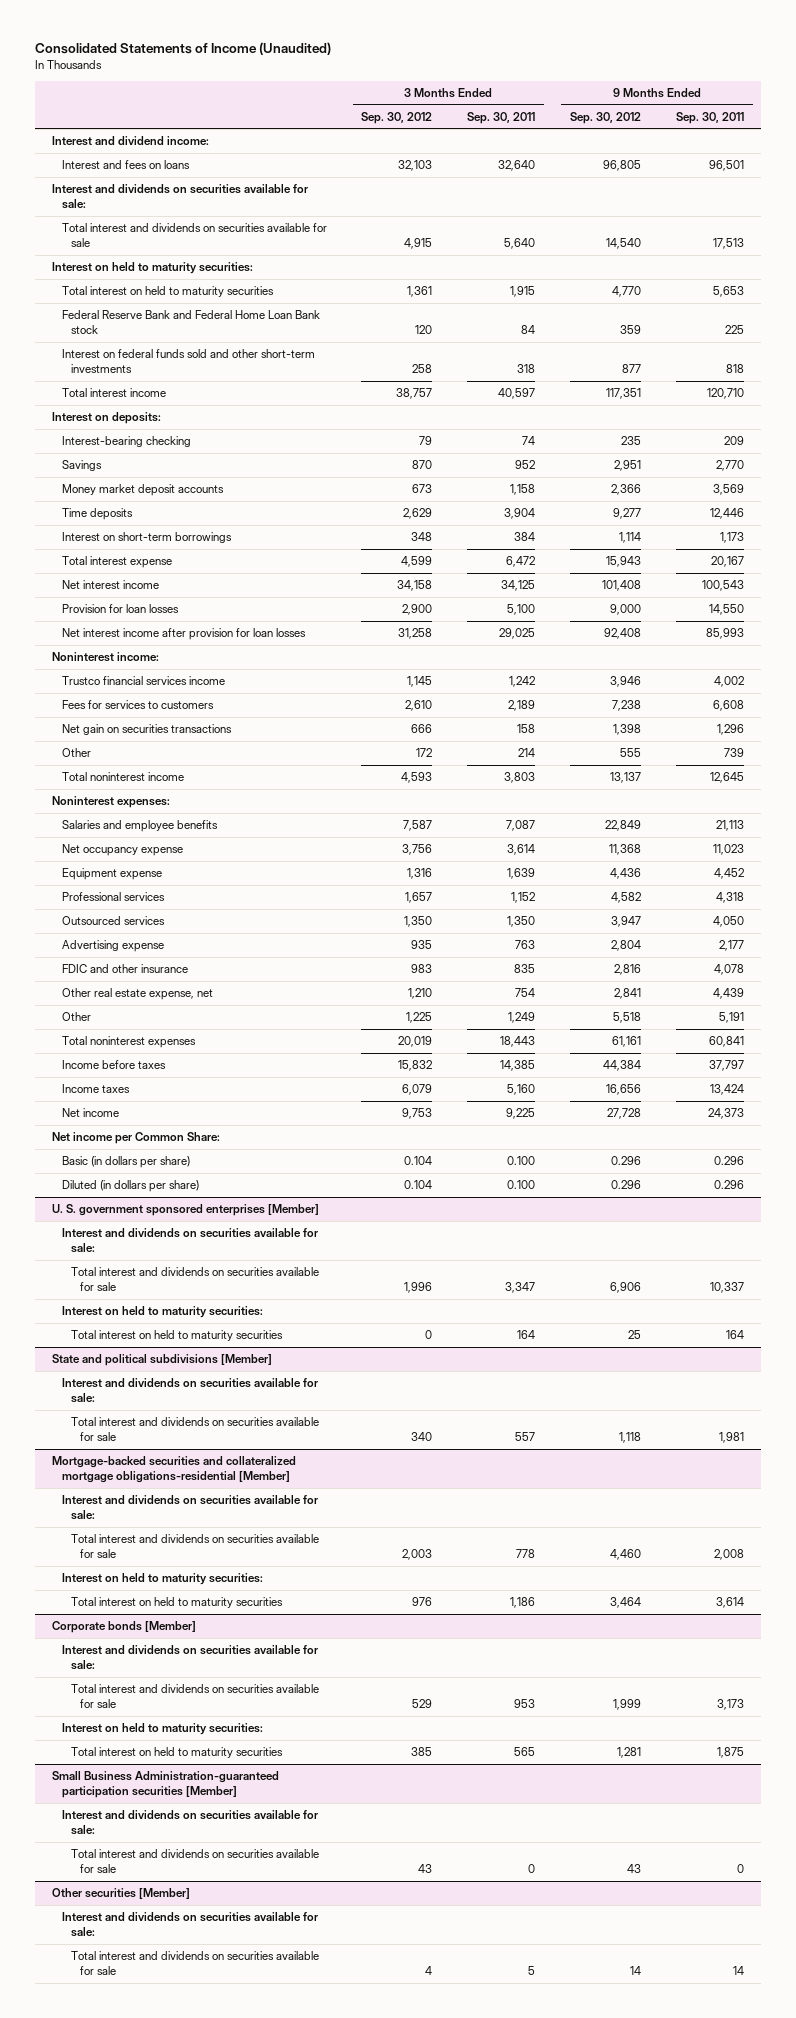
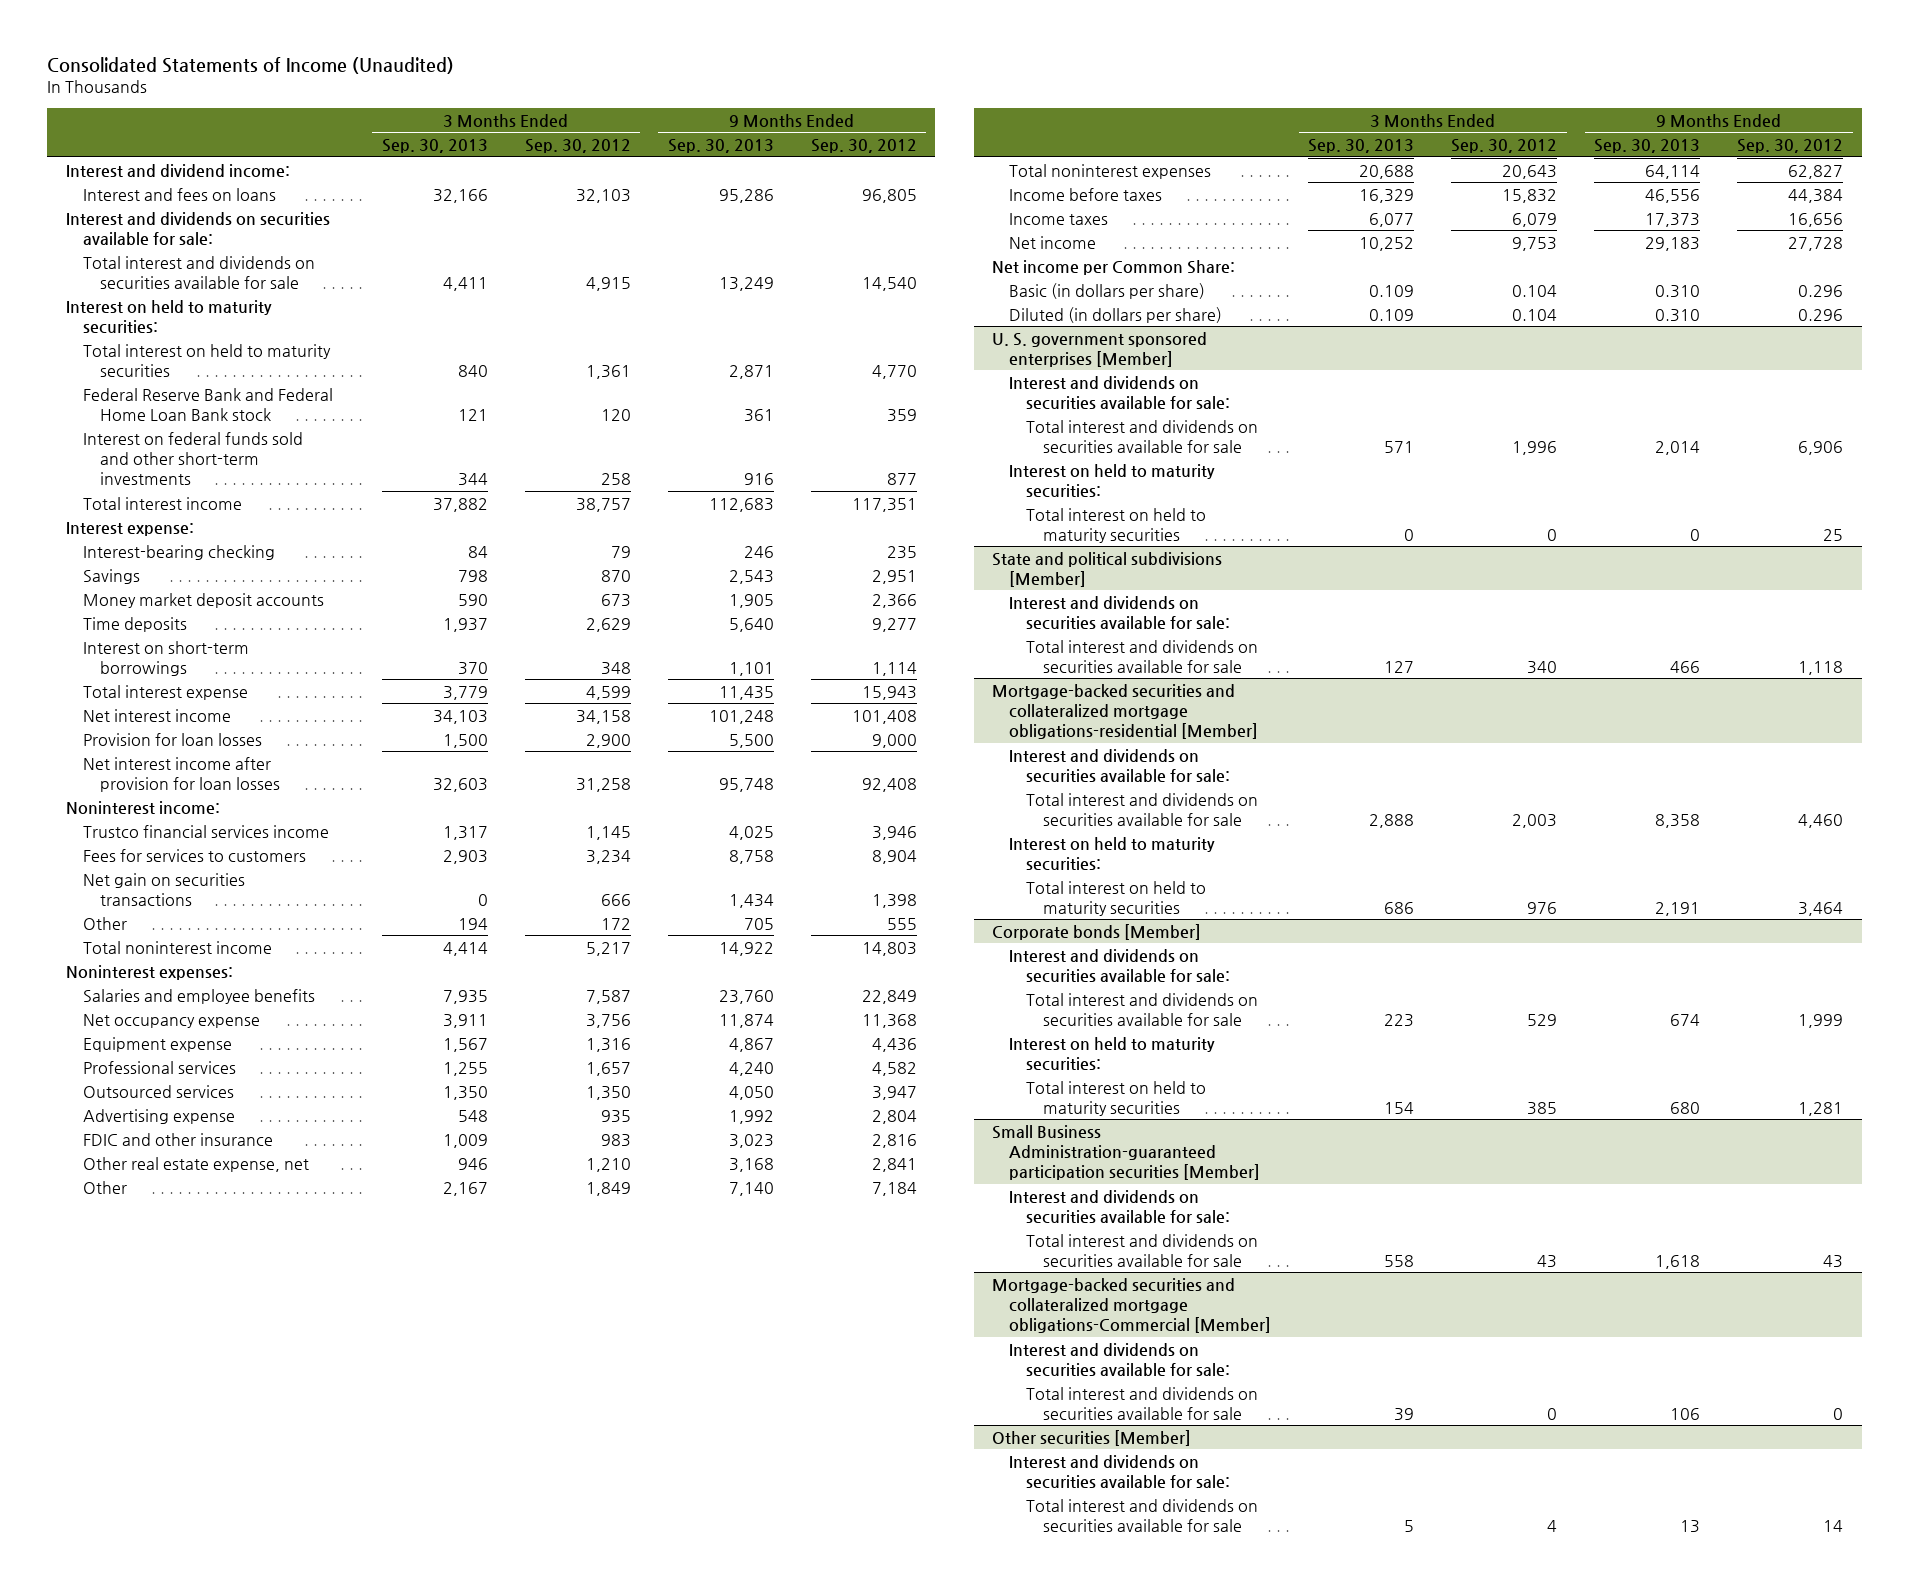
[467,111,536,124] Sep. 30, 2011 -> none
[676,111,745,124] Sep. 30, 2011 -> none
none -> [381,138,488,153] Sep. 30, 2013
none -> [667,138,774,153] Sep. 30, 2013
[52,412,162,425] Interest on deposits: -> none
none -> [65,521,194,536] Interest expense:
[405,700,433,712] 2,610 -> [585,849,631,864] 3,234
[612,700,642,712] 7,238 -> [871,849,917,864] 8,904
[401,772,433,784] 4,593 -> [585,941,631,956] 5,217
[610,772,642,784] 13,137 -> [861,941,917,956] 14,803
[406,1012,433,1024] 1,225 -> [585,1181,631,1196] 1,849
[613,1012,642,1024] 5,518 -> [871,1181,917,1196] 7,184
[398,1036,433,1048] 20,019 -> [1502,164,1558,179] 20,643
[612,1036,642,1048] 61,161 -> [1788,164,1844,179] 62,827
none -> [992,1277,1272,1333] Mortgage-backed securities and collateralized mortgage obligations-Commercial [Member]
none -> [1009,1342,1231,1377] Interest and dividends on securities available for sale:
none -> [1026,1386,1259,1420] Total interest and dividends on securities available for sale

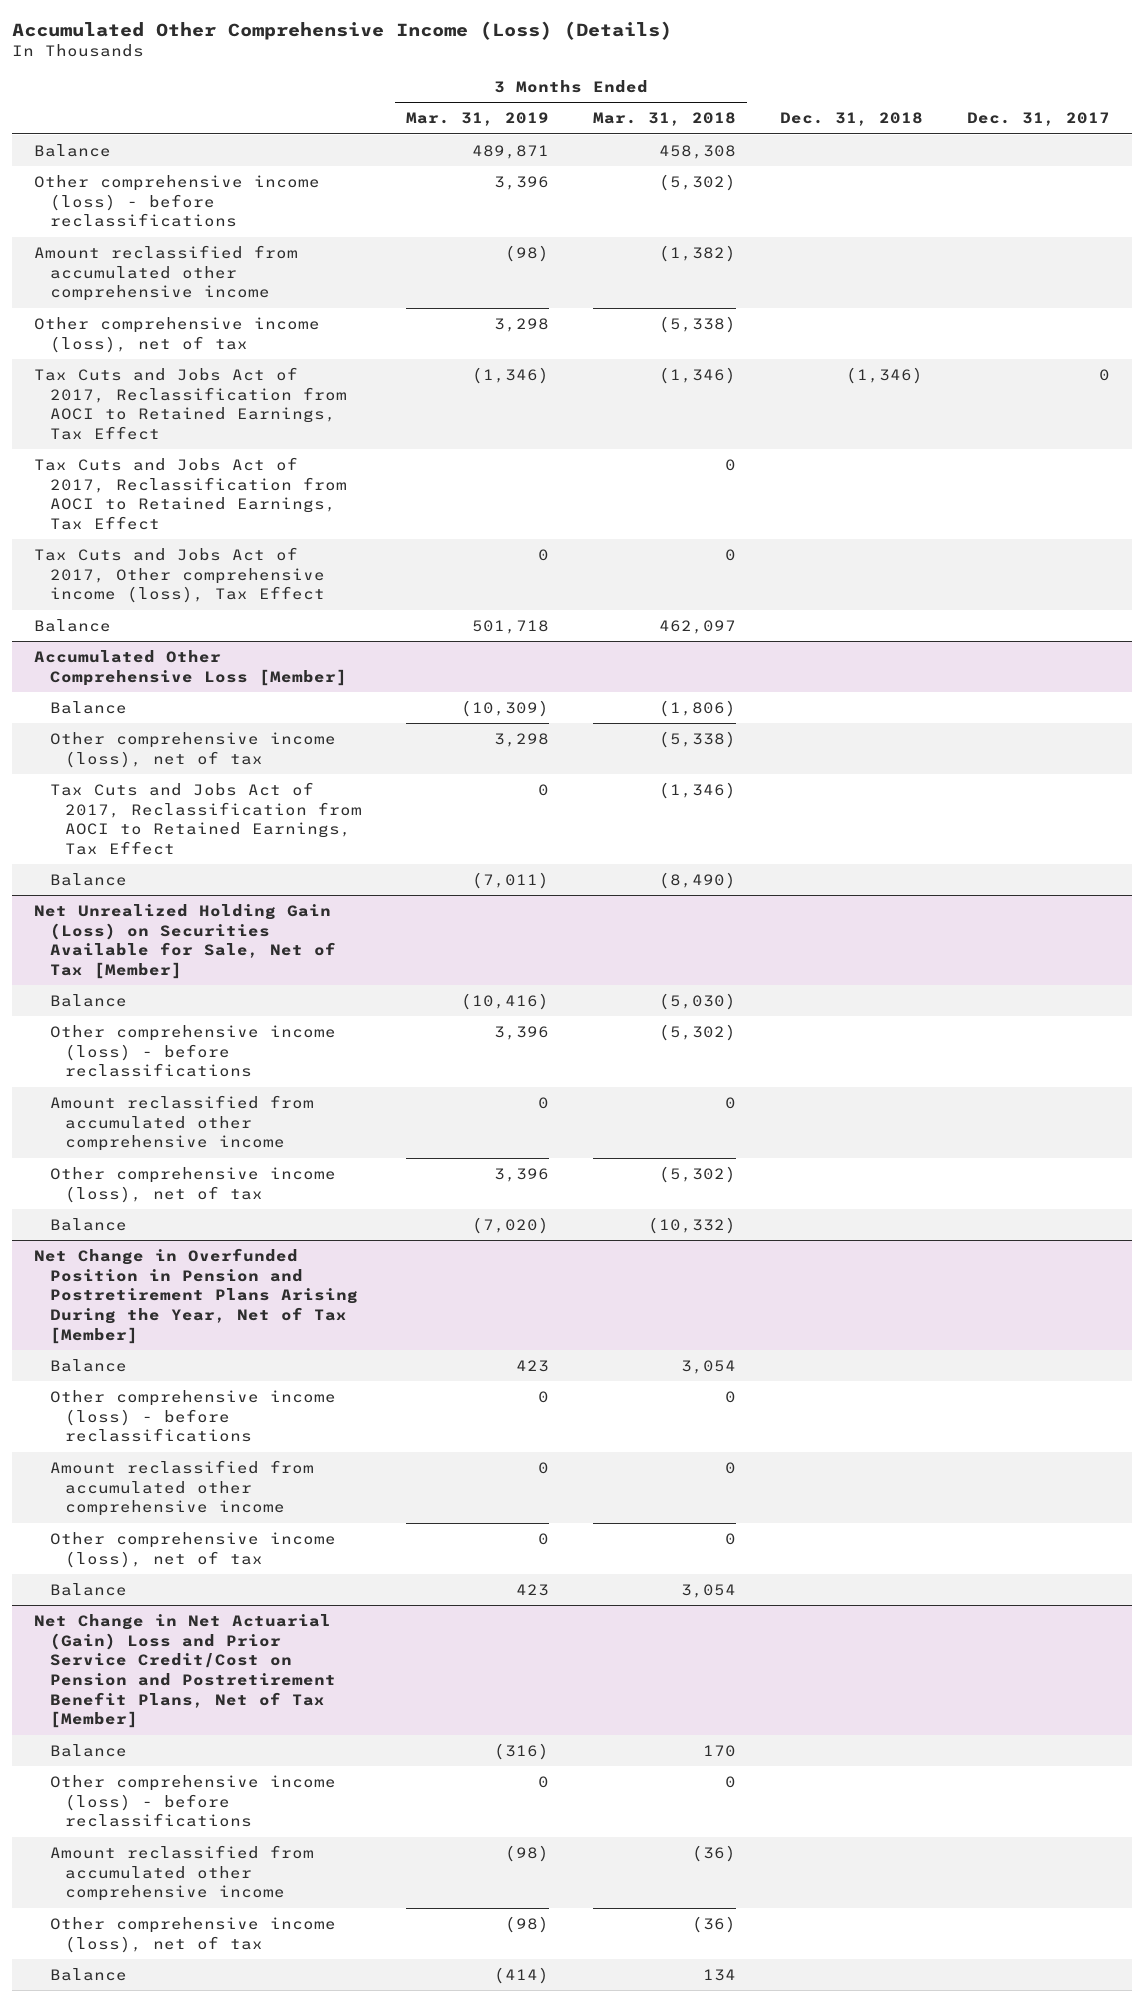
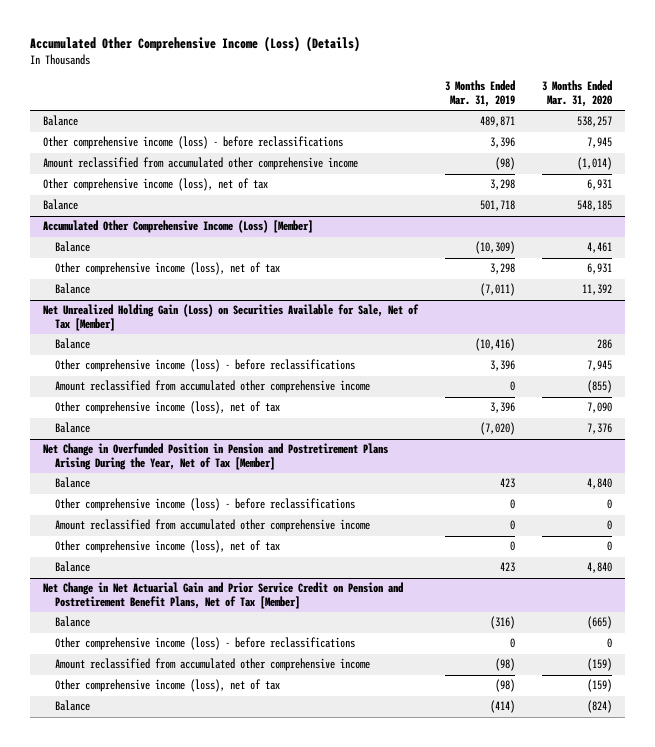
[593,112,737,127] Mar. 31, 2018 -> none
[780,112,924,127] Dec. 31, 2018 -> none
[967,112,1111,127] Dec. 31, 2017 -> none
none -> [541,80,612,108] 3 Months Ended Mar. 31, 2020
[34,366,347,440] Tax Cuts and Jobs Act of 2017, Reclassification from AOCI to Retained Earnings, Tax Effect -> none
[34,456,347,530] Tax Cuts and Jobs Act of 2017, Reclassification from AOCI to Retained Earnings, Tax Effect -> none
[34,546,325,604] Tax Cuts and Jobs Act of 2017, Other comprehensive income (loss), Tax Effect -> none
[34,649,347,686] Accumulated Other Comprehensive Loss [Member] -> [43,220,314,234] Accumulated Other Comprehensive Income (Loss) [Member]
[49,781,363,855] Tax Cuts and Jobs Act of 2017, Reclassification from AOCI to Retained Earnings, Tax Effect -> none
[34,1613,336,1729] Net Change in Net Actuarial (Gain) Loss and Prior Service Credit/Cost on Pension and Postretirement Benefit Plans, Net of Tax [Member] -> [43,582,404,610] Net Change in Net Actuarial Gain and Prior Service Credit on Pension and Postretirement Benefit Plans, Net of Tax [Member]

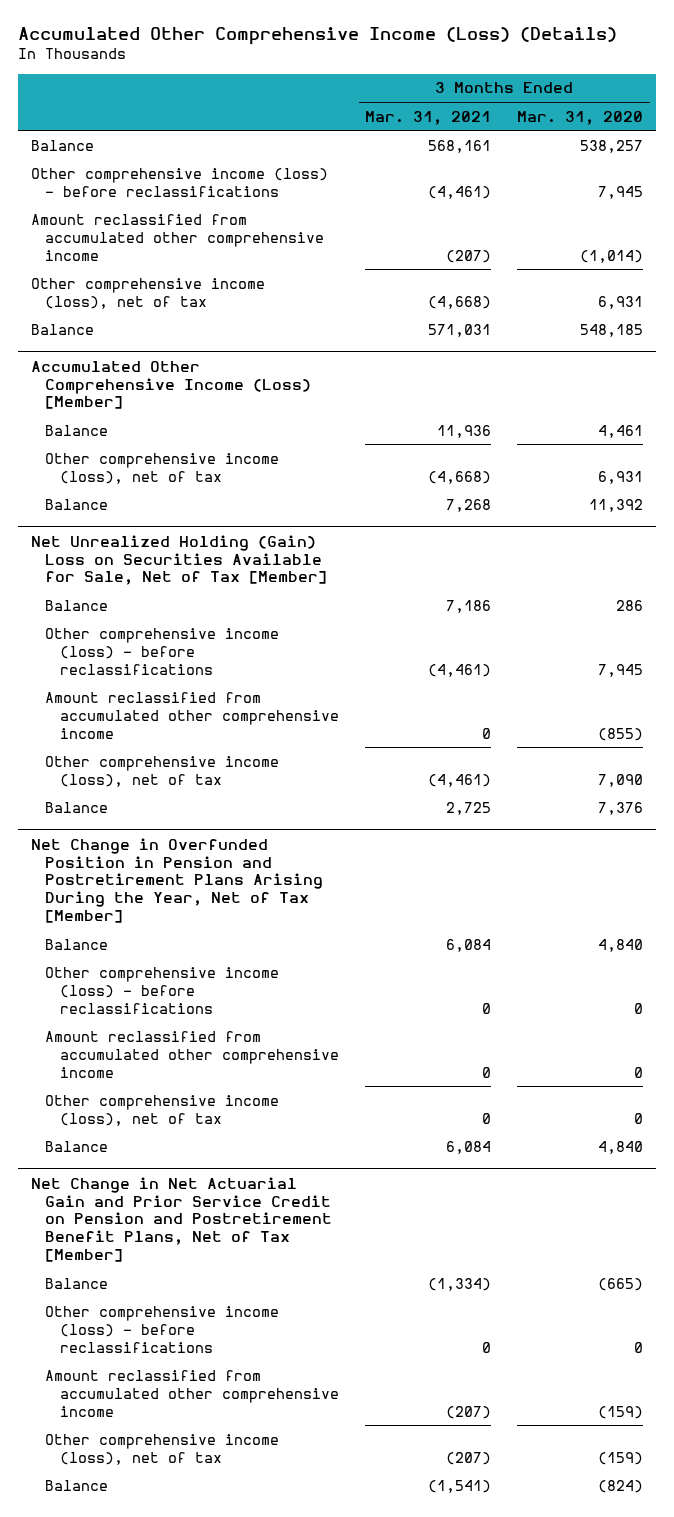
[445,80,516,108] 3 Months Ended Mar. 31, 2019 -> none
none -> [365,110,492,125] Mar. 31, 2021
[43,304,420,332] Net Unrealized Holding Gain (Loss) on Securities Available for Sale, Net of Tax [Member] -> [30,534,328,586] Net Unrealized Holding (Gain) Loss on Securities Available for Sale, Net of Tax [Member]

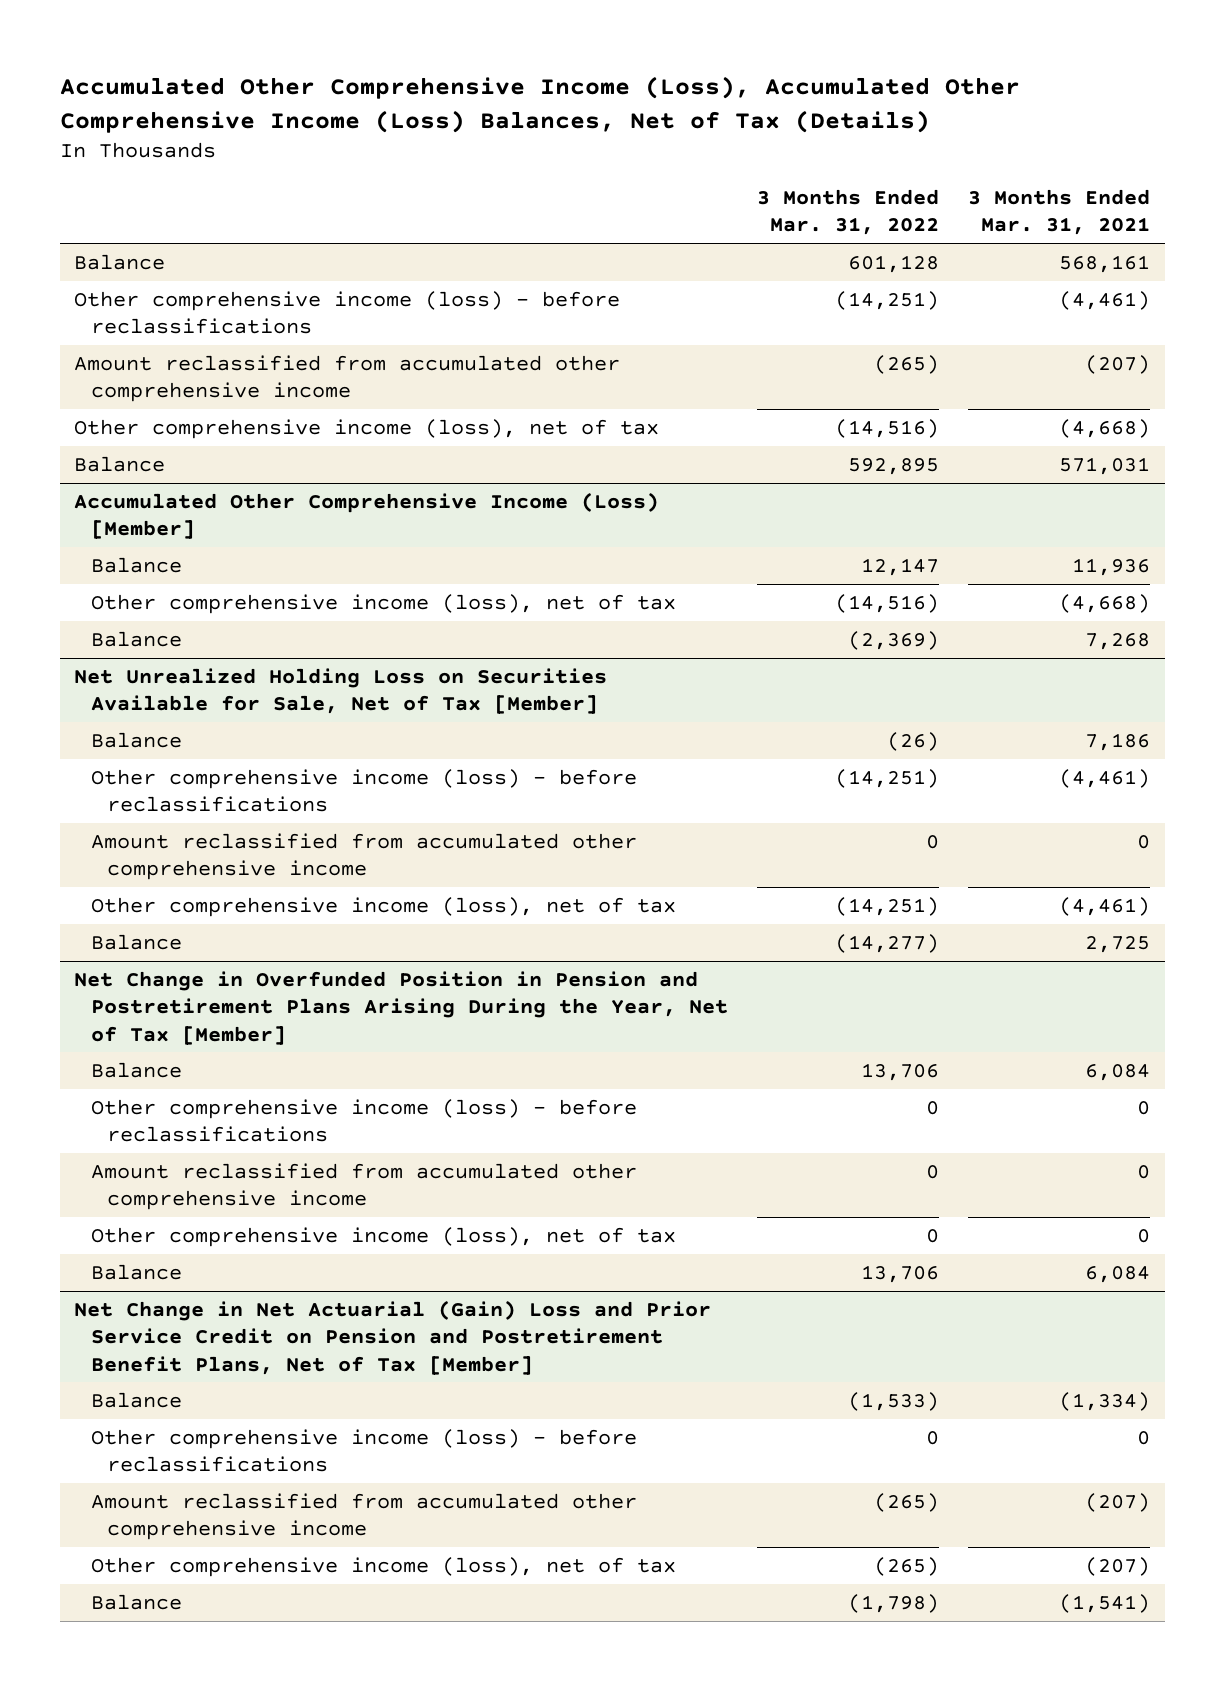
[17,26,617,45] Accumulated Other Comprehensive Income (Loss) (Details) -> [59,75,1020,133] Accumulated Other Comprehensive Income (Loss), Accumulated Other Comprehensive Income (Loss) Balances, Net of Tax (Details)
[517,110,644,125] Mar. 31, 2020 -> none
none -> [757,188,940,236] 3 Months Ended Mar. 31, 2022
[30,534,328,586] Net Unrealized Holding (Gain) Loss on Securities Available for Sale, Net of Tax [Member] -> [74,667,608,715] Net Unrealized Holding Loss on Securities Available for Sale, Net of Tax [Member]
[30,1176,333,1263] Net Change in Net Actuarial Gain and Prior Service Credit on Pension and Postretirement Benefit Plans, Net of Tax [Member] -> [74,1299,712,1375] Net Change in Net Actuarial (Gain) Loss and Prior Service Credit on Pension and Postretirement Benefit Plans, Net of Tax [Member]

